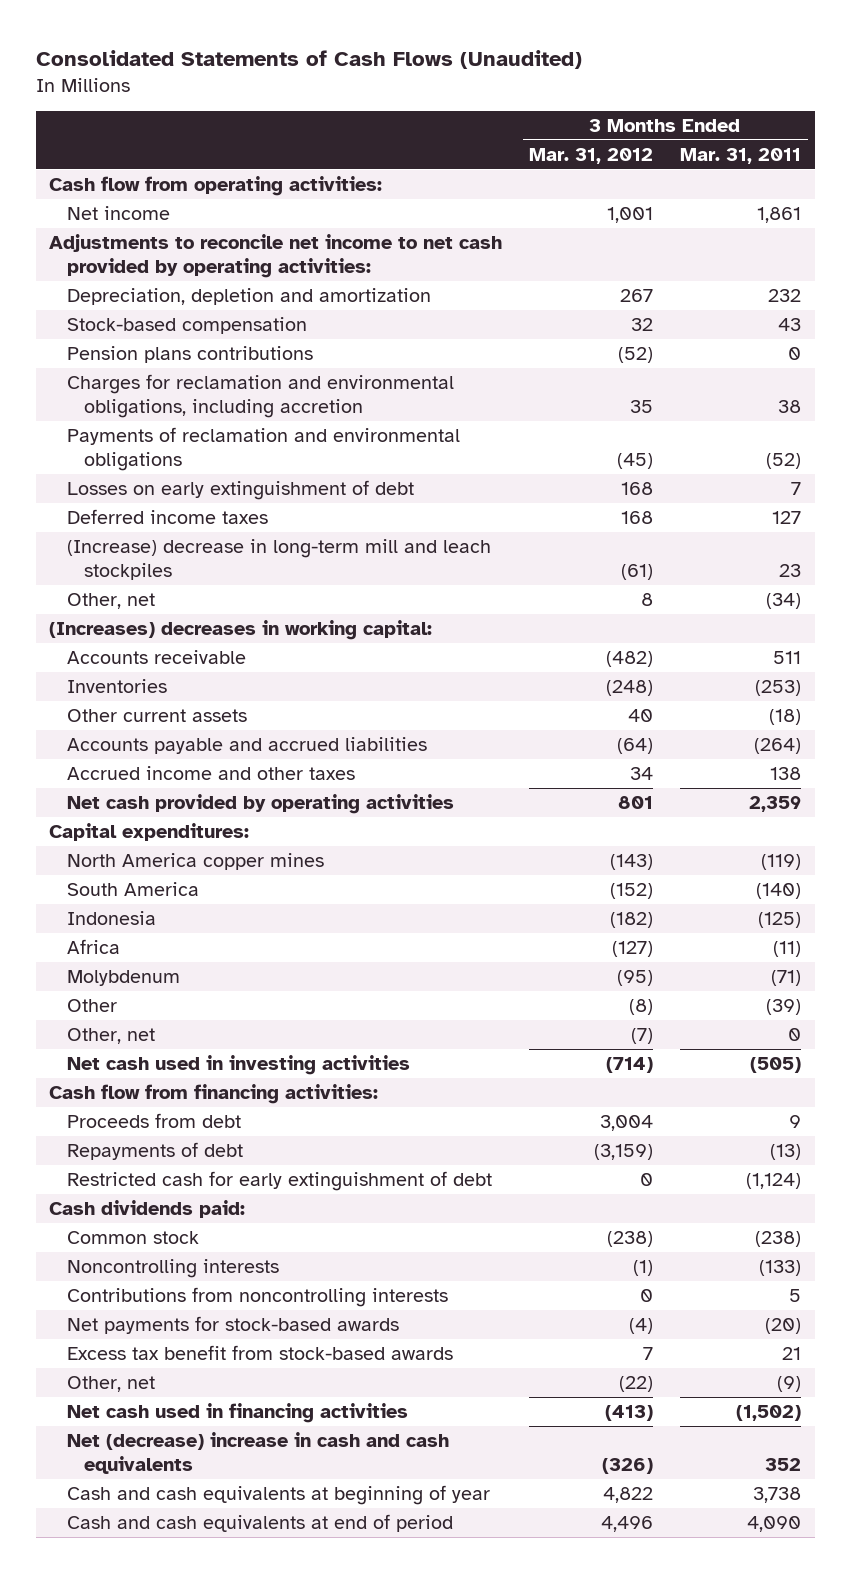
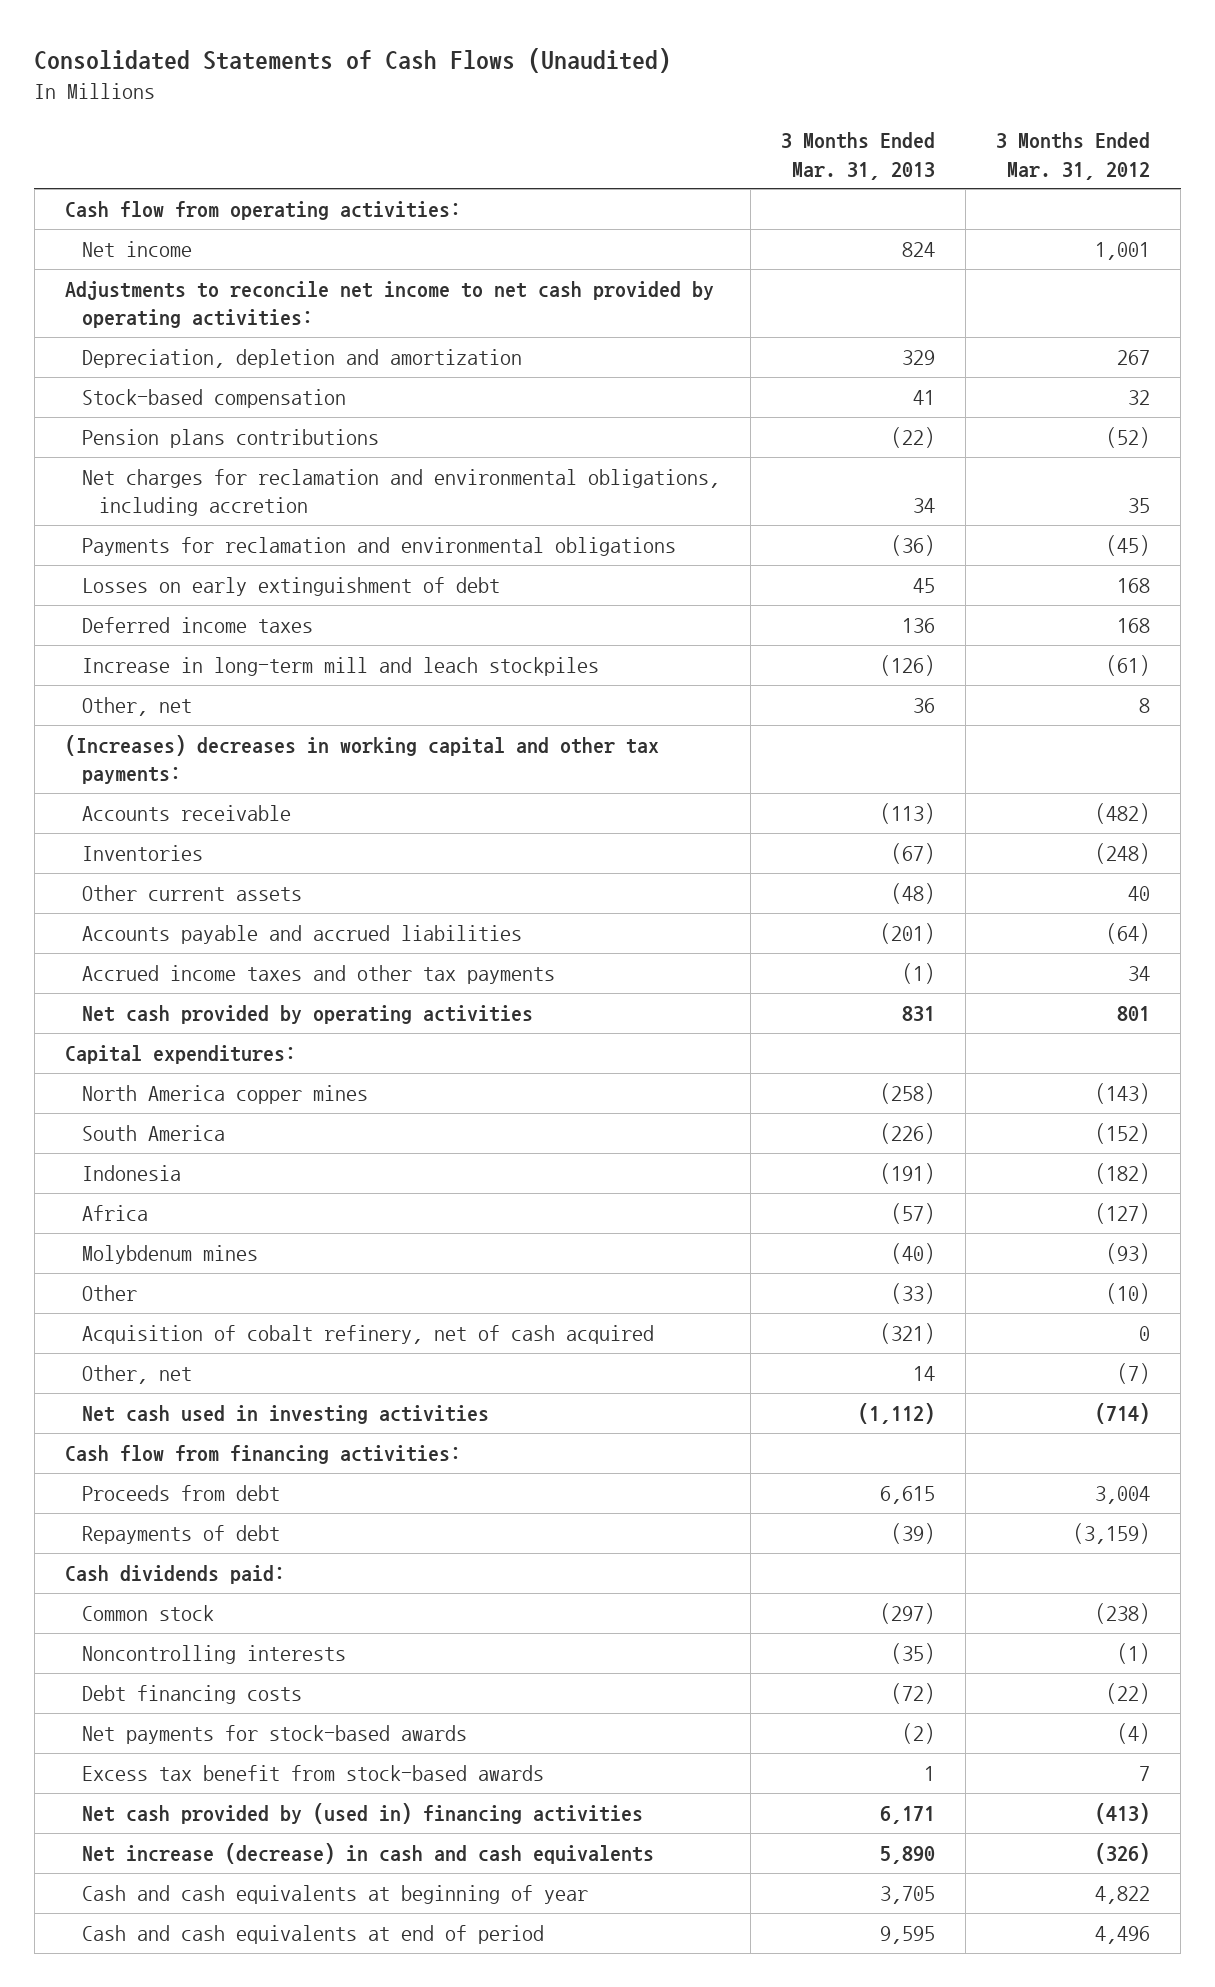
[680,147,802,164] Mar. 31, 2011 -> none
none -> [781,132,936,180] 3 Months Ended Mar. 31, 2013
[66,373,454,418] Charges for reclamation and environmental obligations, including accretion -> [81,468,720,517] Net charges for reclamation and environmental obligations, including accretion
[66,426,460,471] Payments of reclamation and environmental obligations -> [81,536,676,556] Payments for reclamation and environmental obligations
[66,538,491,580] (Increase) decrease in long-term mill and leach stockpiles -> [81,656,599,676] Increase in long-term mill and leach stockpiles
[49,619,433,640] (Increases) decreases in working capital: -> [64,734,659,785] (Increases) decreases in working capital and other tax payments:
[66,765,355,780] Accrued income and other taxes -> [81,964,555,984] Accrued income taxes and other tax payments
[66,969,180,986] Molybdenum -> [81,1244,258,1264] Molybdenum mines
[617,969,654,986] (95) -> [1106,1242,1151,1264] (93)
[629,998,654,1015] (8) -> [1106,1282,1151,1304] (10)
none -> [81,1324,654,1344] Acquisition of cobalt refinery, net of cash acquired
[66,1170,492,1191] Restricted cash for early extinguishment of debt -> none
[66,1286,448,1307] Contributions from noncontrolling interests -> none
none -> [81,1684,302,1704] Debt financing costs
[66,1375,155,1392] Other, net -> none
[66,1402,408,1423] Net cash used in financing activities -> [81,1802,643,1824] Net cash provided by (used in) financing activities
[66,1431,449,1474] Net (decrease) increase in cash and cash equivalents -> [81,1842,654,1864] Net increase (decrease) in cash and cash equivalents

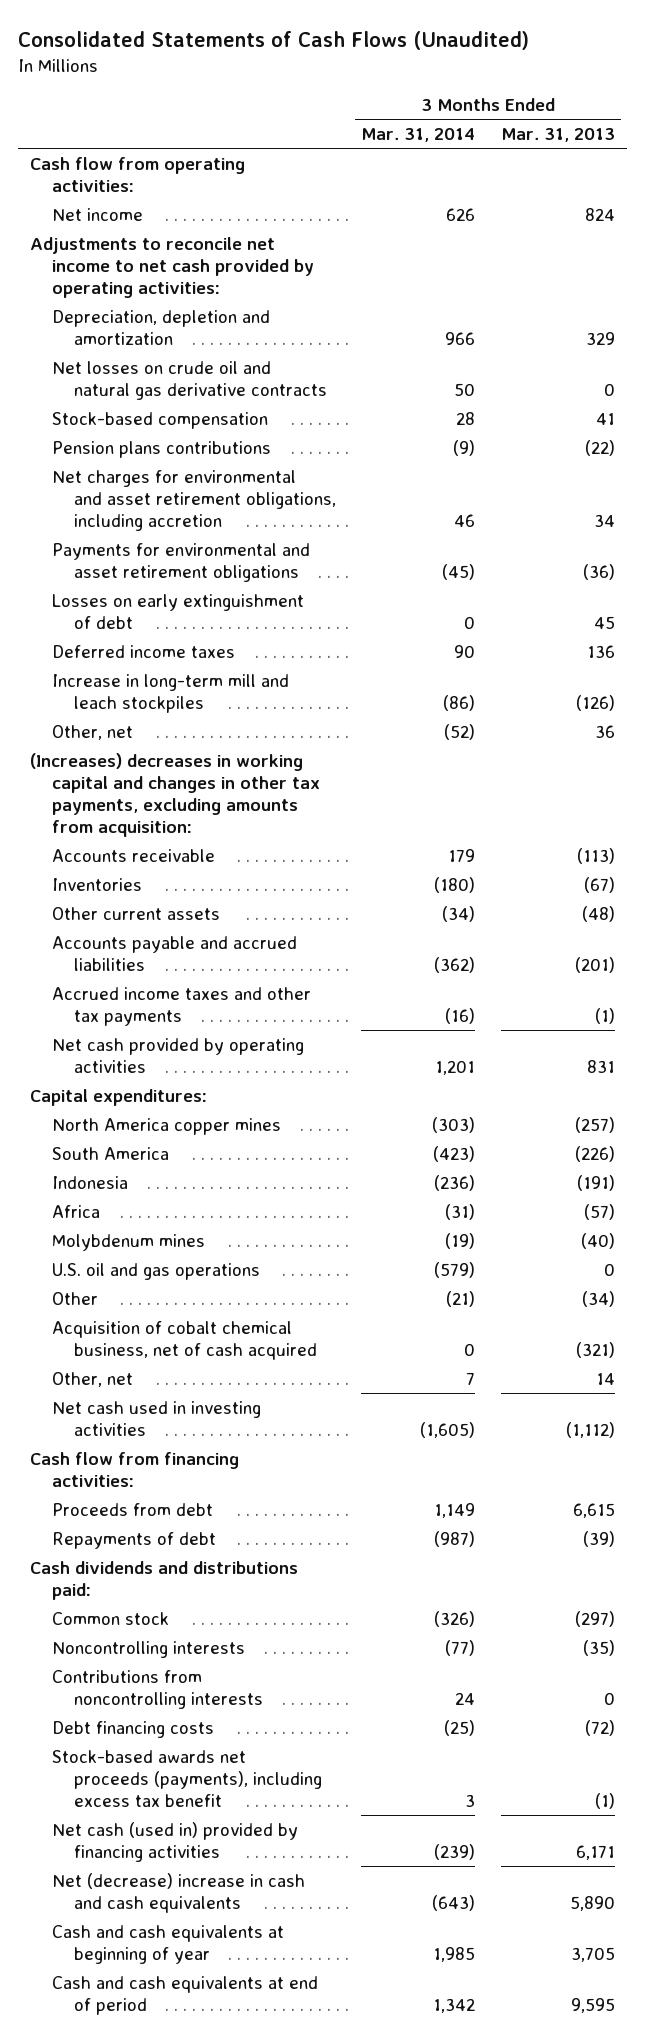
[996,132,1151,180] 3 Months Ended Mar. 31, 2012 -> none
none -> [361,128,476,143] Mar. 31, 2014
none -> [52,360,328,400] Net losses on crude oil and natural gas derivative contracts
[81,468,720,517] Net charges for reclamation and environmental obligations, including accretion -> [52,469,337,532] Net charges for environmental and asset retirement obligations, including accretion
[81,536,676,556] Payments for reclamation and environmental obligations -> [52,542,311,582] Payments for environmental and asset retirement obligations
[64,734,659,785] (Increases) decreases in working capital and other tax payments: -> [30,752,321,838] (Increases) decreases in working capital and changes in other tax payments, excluding amounts from acquisition:
[880,1082,936,1104] (258) -> [574,1116,615,1133] (257)
none -> [52,1262,261,1280] U.S. oil and gas operations
[891,1282,936,1304] (33) -> [581,1290,615,1307] (34)
[81,1324,654,1344] Acquisition of cobalt refinery, net of cash acquired -> [52,1320,318,1360] Acquisition of cobalt chemical business, net of cash acquired
[64,1564,285,1584] Cash dividends paid: -> [30,1560,299,1600] Cash dividends and distributions paid:
none -> [52,1669,264,1709] Contributions from noncontrolling interests
[81,1764,544,1781] Excess tax benefit from stock-based awards -> none
[81,1724,467,1744] Net payments for stock-based awards -> [52,1749,323,1808] Stock-based awards net proceeds (payments), including excess tax benefit
[902,1722,936,1744] (2) -> [594,1793,615,1810] (1)
[81,1802,643,1824] Net cash provided by (used in) financing activities -> [52,1821,299,1862] Net cash (used in) provided by financing activities
[81,1842,654,1864] Net increase (decrease) in cash and cash equivalents -> [52,1872,306,1913] Net (decrease) increase in cash and cash equivalents

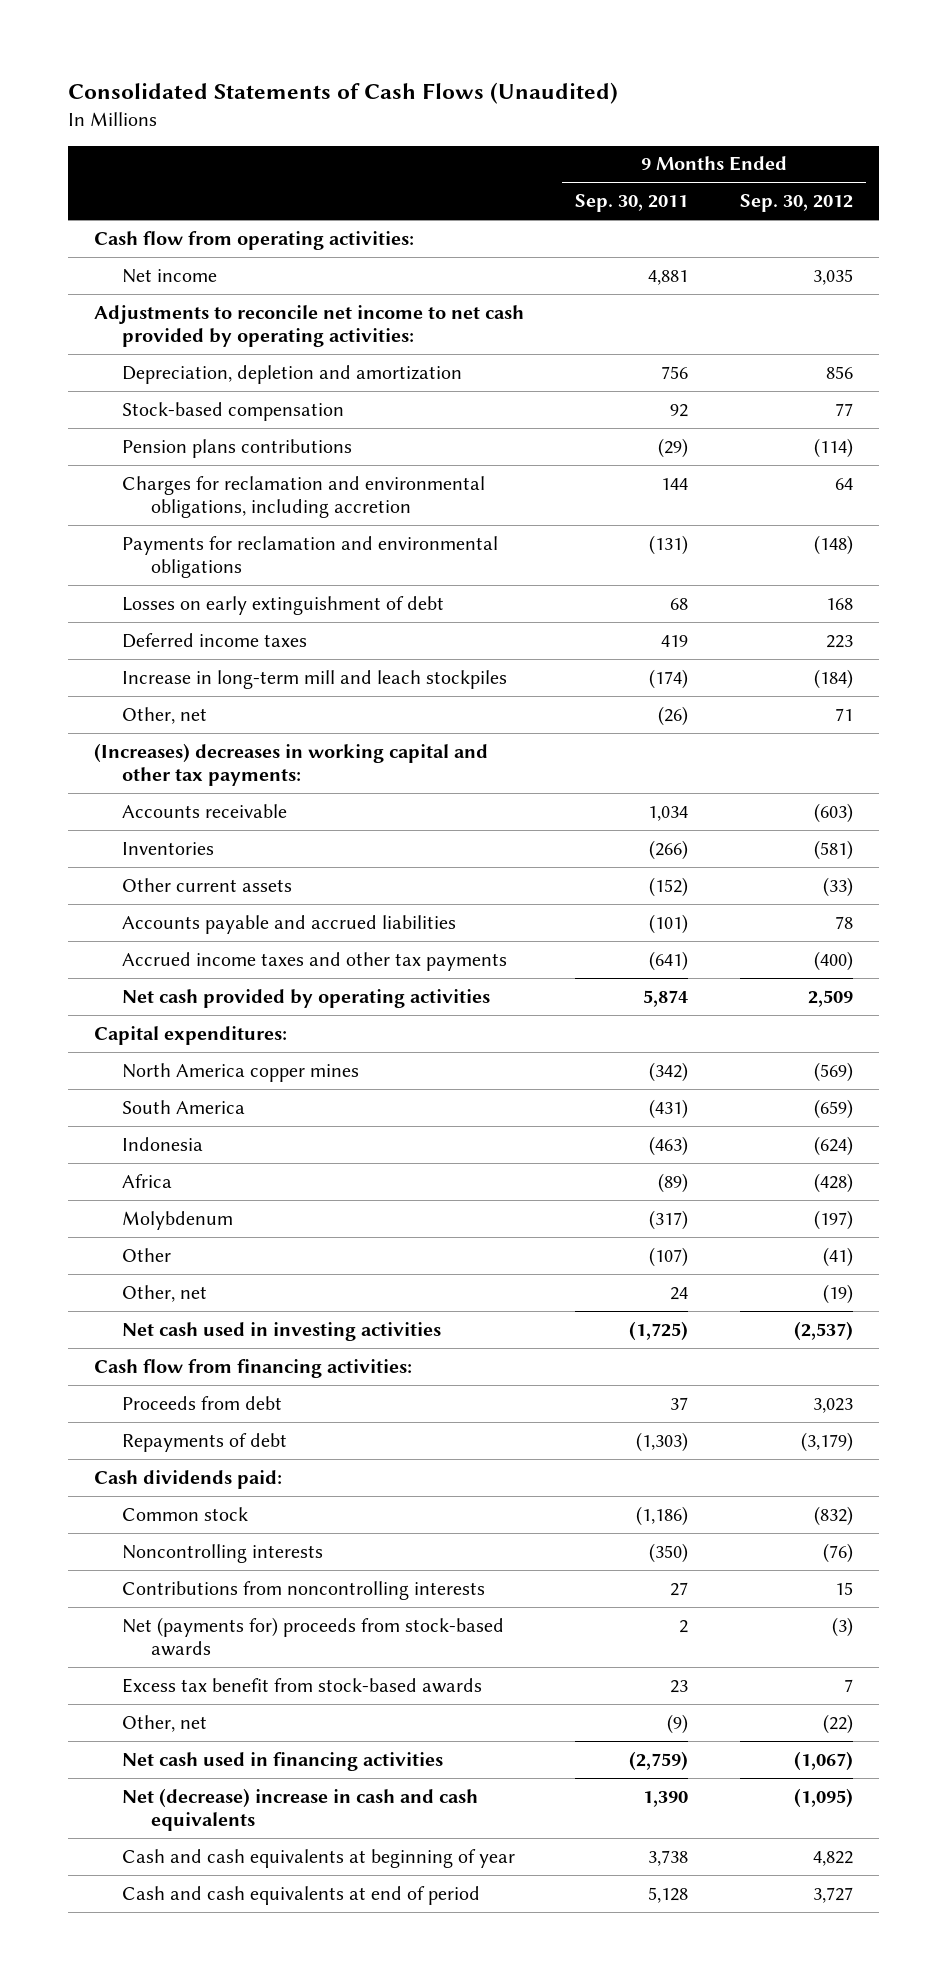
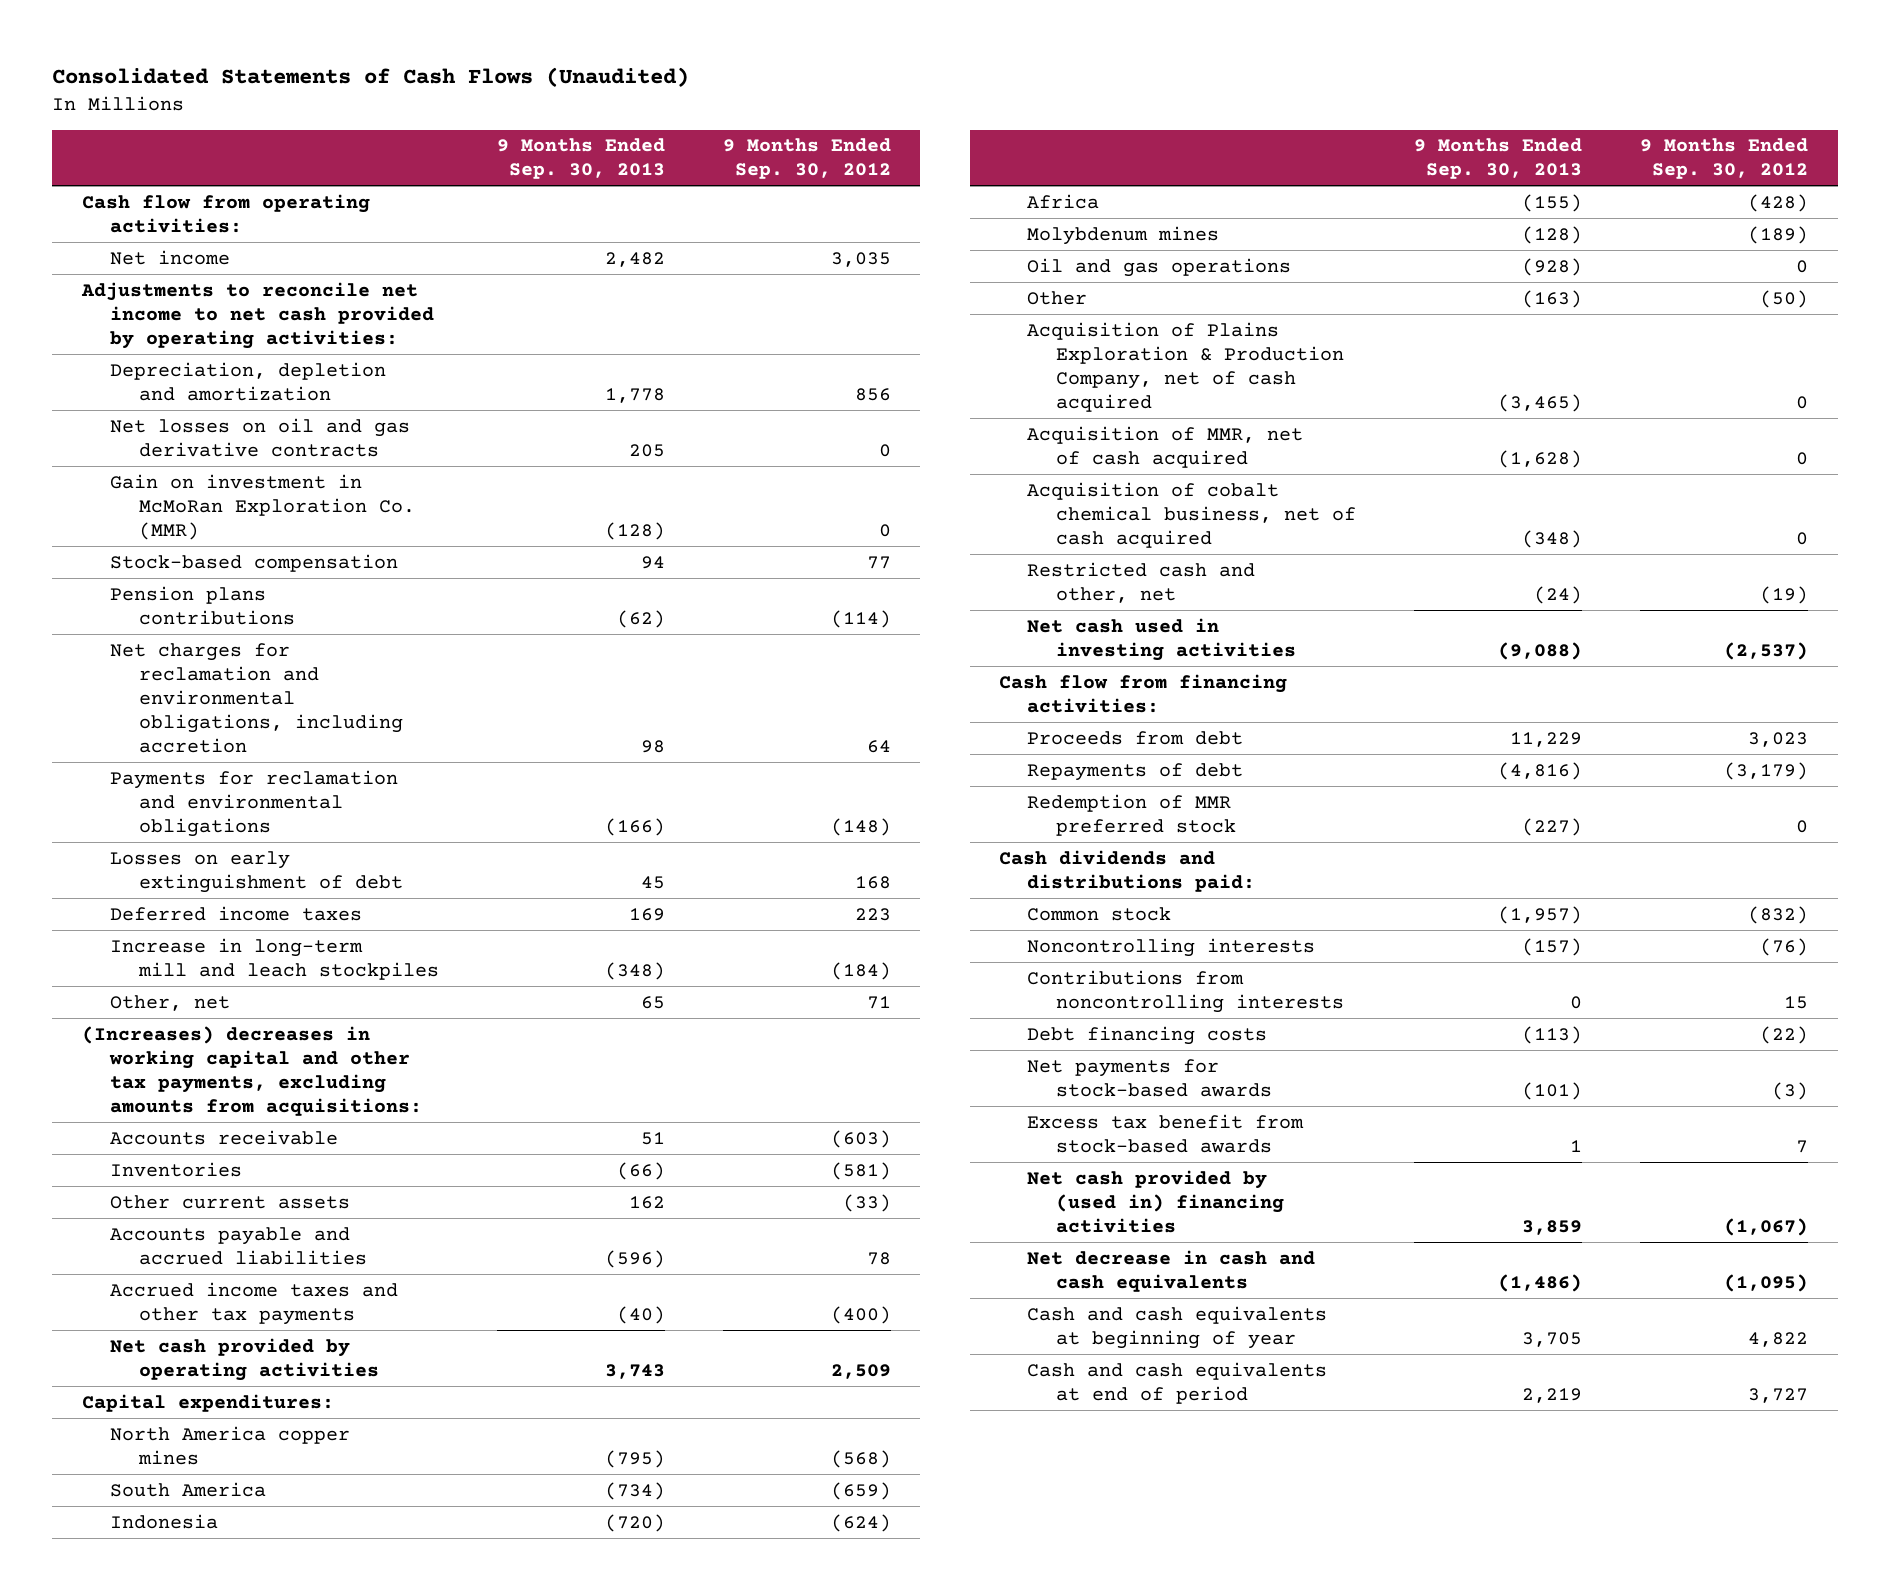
[575,194,689,213] Sep. 30, 2011 -> none
none -> [496,138,665,180] 9 Months Ended Sep. 30, 2013
none -> [110,417,411,457] Net losses on oil and gas derivative contracts
none -> [110,473,415,540] Gain on investment in McMoRan Exploration Co. (MMR)
[122,475,486,519] Charges for reclamation and environmental obligations, including accretion -> [110,642,403,753] Net charges for reclamation and environmental obligations, including accretion
[93,742,488,787] (Increases) decreases in working capital and other tax payments: -> [81,1025,423,1116] (Increases) decreases in working capital and other tax payments, excluding amounts from acquisitions:
[813,1061,853,1082] (569) -> [831,1449,892,1468] (568)
[122,1210,234,1230] Molybdenum -> [1027,225,1220,245] Molybdenum mines
[813,1209,853,1230] (197) -> [1748,225,1809,244] (189)
none -> [1027,257,1292,277] Oil and gas operations
[822,1246,853,1267] (41) -> [1760,289,1809,308] (50)
none -> [1027,321,1344,412] Acquisition of Plains Exploration & Production Company, net of cash acquired
none -> [1027,425,1304,468] Acquisition of MMR, net of cash acquired
none -> [1027,481,1356,548] Acquisition of cobalt chemical business, net of cash acquired
[122,1284,208,1302] Other, net -> [1027,561,1256,603] Restricted cash and other, net
none -> [1027,793,1236,836] Redemption of MMR preferred stock
[93,1469,282,1489] Cash dividends paid: -> [998,849,1256,892] Cash dividends and distributions paid:
none -> [1027,1025,1268,1045] Debt financing costs
[122,1616,505,1657] Net (payments for) proceeds from stock-based awards -> [1027,1058,1272,1097] Net payments for stock-based awards
[122,1714,208,1732] Other, net -> none
[122,1751,444,1771] Net cash used in financing activities -> [1027,1169,1284,1233] Net cash provided by (used in) financing activities
[122,1787,479,1832] Net (decrease) increase in cash and cash equivalents -> [1027,1249,1316,1292] Net decrease in cash and cash equivalents

